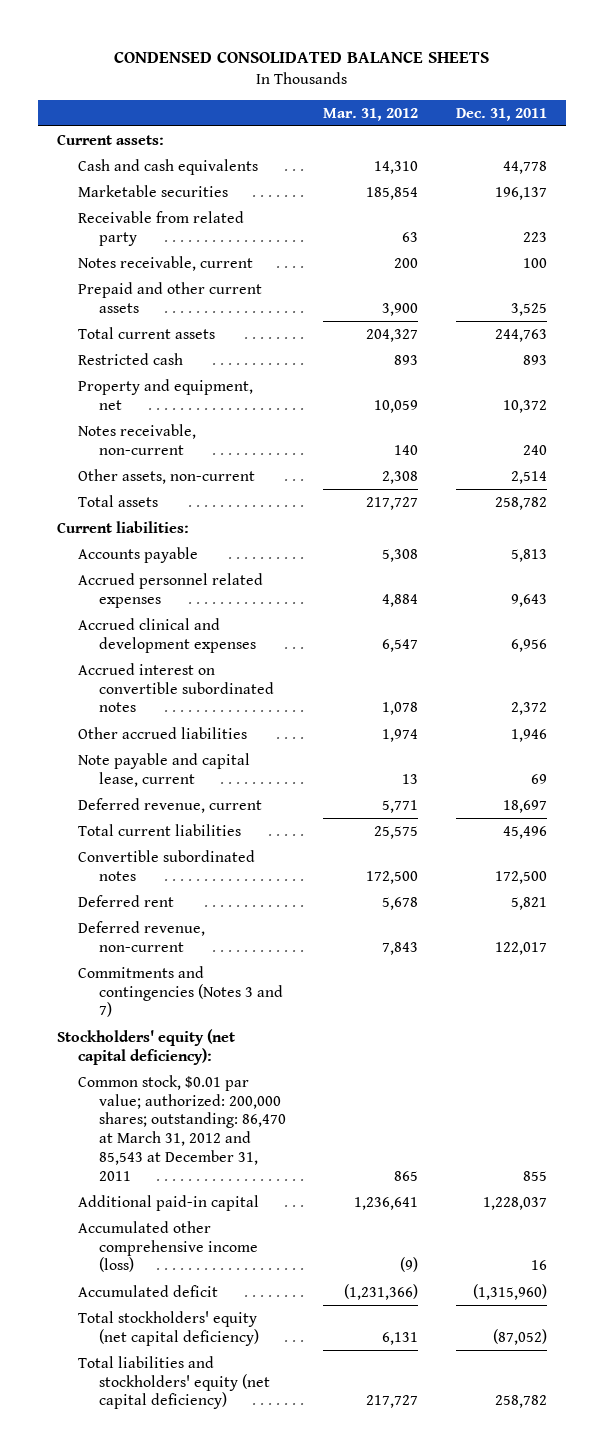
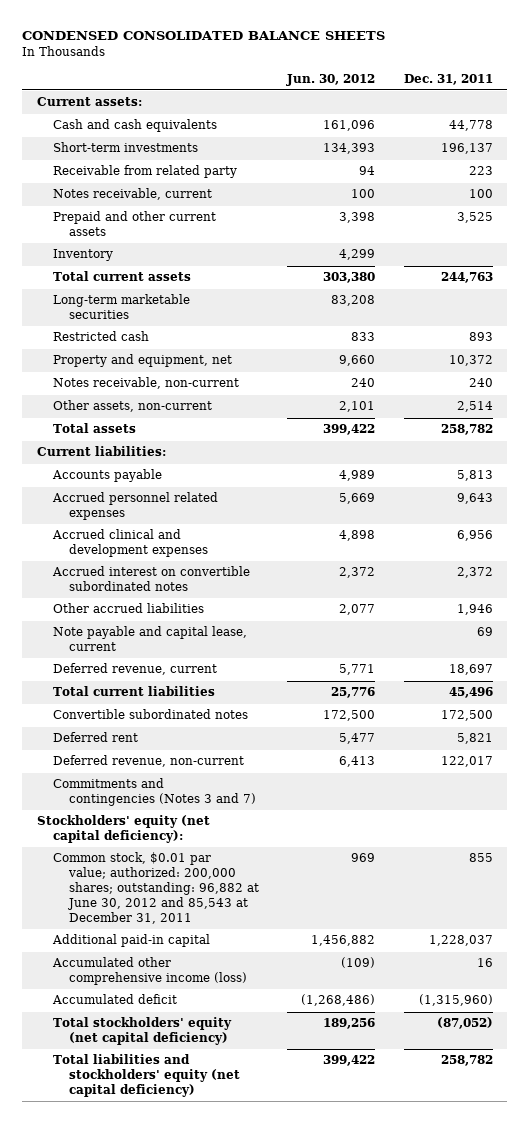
[323,107,419,121] Mar. 31, 2012 -> none
none -> [286,73,376,86] Jun. 30, 2012
[77,184,228,197] Marketable securities -> [52,142,198,153] Short-term investments
none -> [52,249,113,262] Inventory
none -> [52,294,190,320] Long-term marketable securities
[77,1074,286,1181] Common stock, $0.01 par value; authorized: 200,000 shares; outstanding: 86,470 at March 31, 2012 and 85,543 at December 31, 2011 -> [52,852,259,924] Common stock, $0.01 par value; authorized: 200,000 shares; outstanding: 96,882 at June 30, 2012 and 85,543 at December 31, 2011

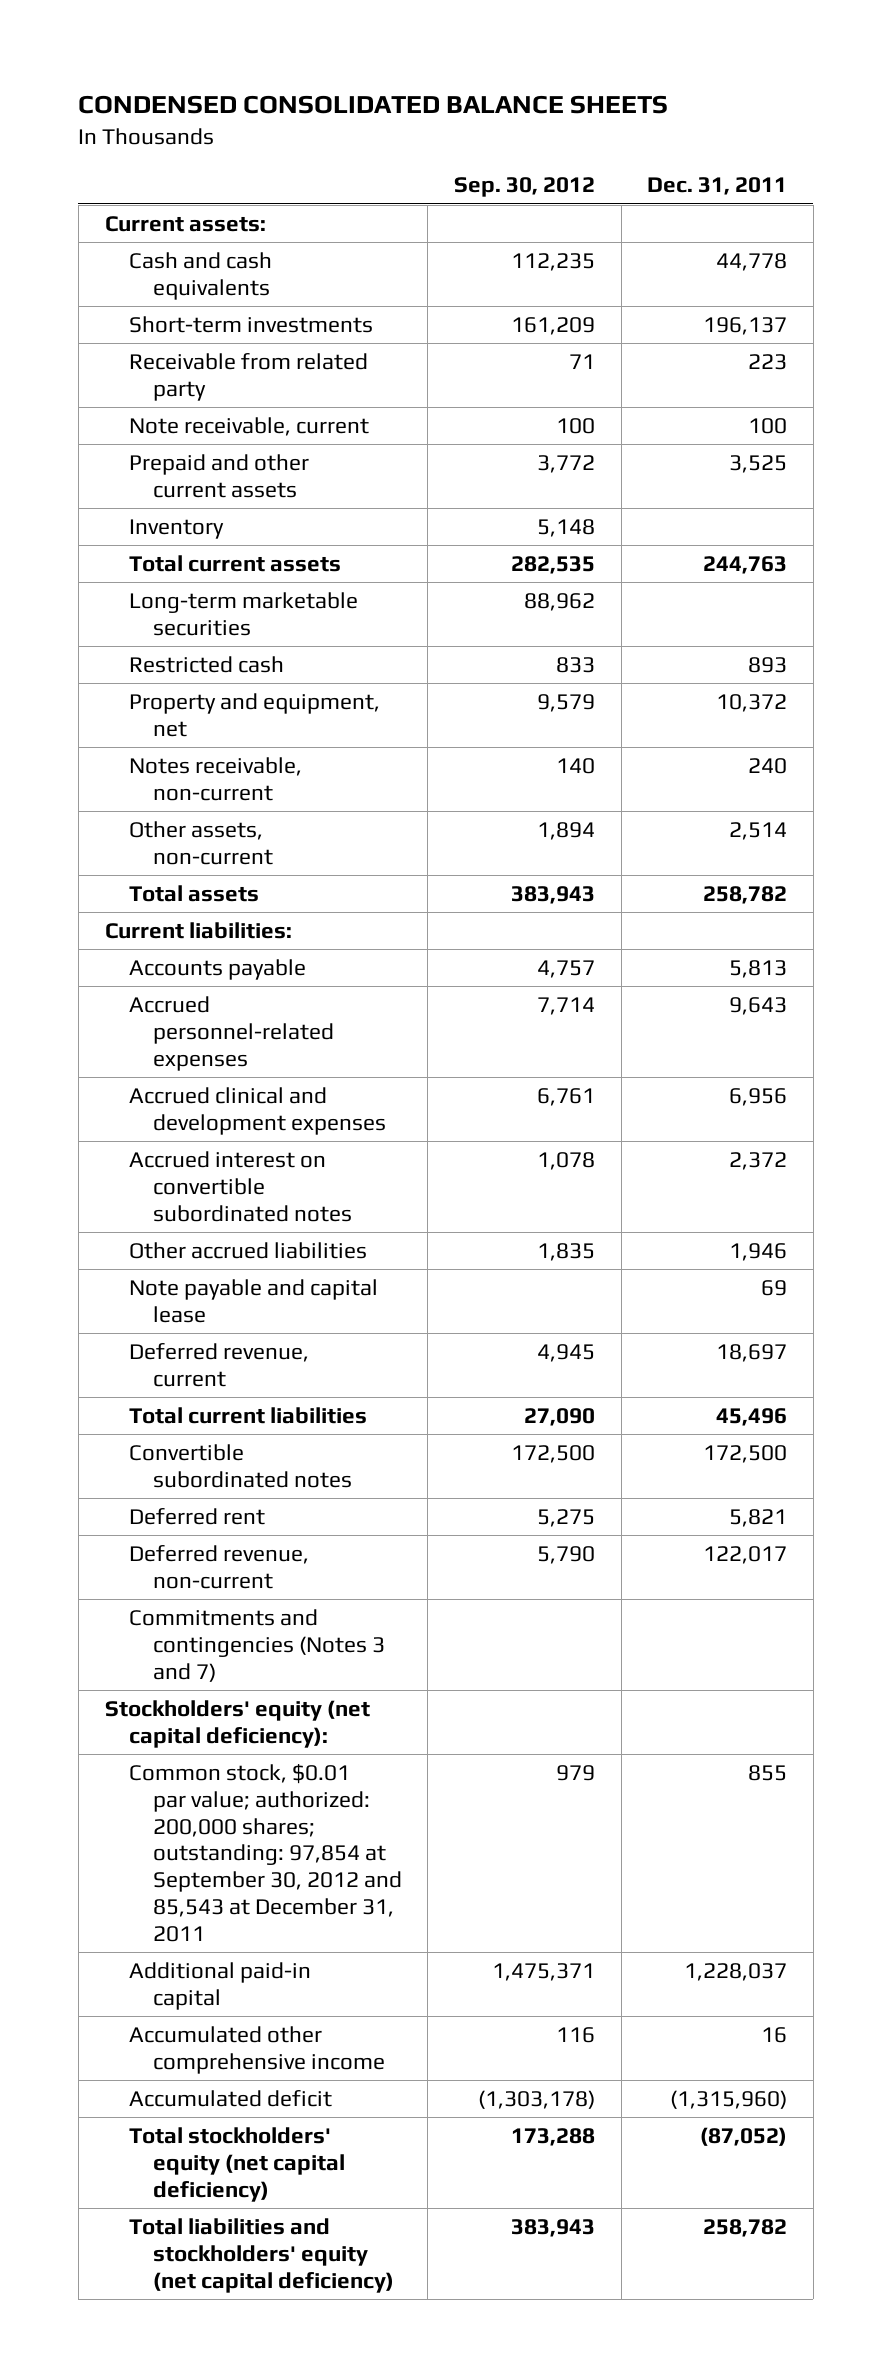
[286,73,376,86] Jun. 30, 2012 -> none
none -> [453,177,595,198] Sep. 30, 2012
[52,188,212,201] Notes receivable, current -> [128,416,369,436] Note receivable, current
[51,492,218,521] Accrued personnel related expenses -> [128,995,334,1071] Accrued personnel-related expenses
[52,626,247,652] Note payable and capital lease, current -> [128,1278,378,1323] Note payable and capital lease
[52,852,259,924] Common stock, $0.01 par value; authorized: 200,000 shares; outstanding: 96,882 at June 30, 2012 and 85,543 at December 31, 2011 -> [128,1763,402,1942] Common stock, $0.01 par value; authorized: 200,000 shares; outstanding: 97,854 at September 30, 2012 and 85,543 at December 31, 2011
[51,957,247,986] Accumulated other comprehensive income (loss) -> [128,2025,385,2074] Accumulated other comprehensive income

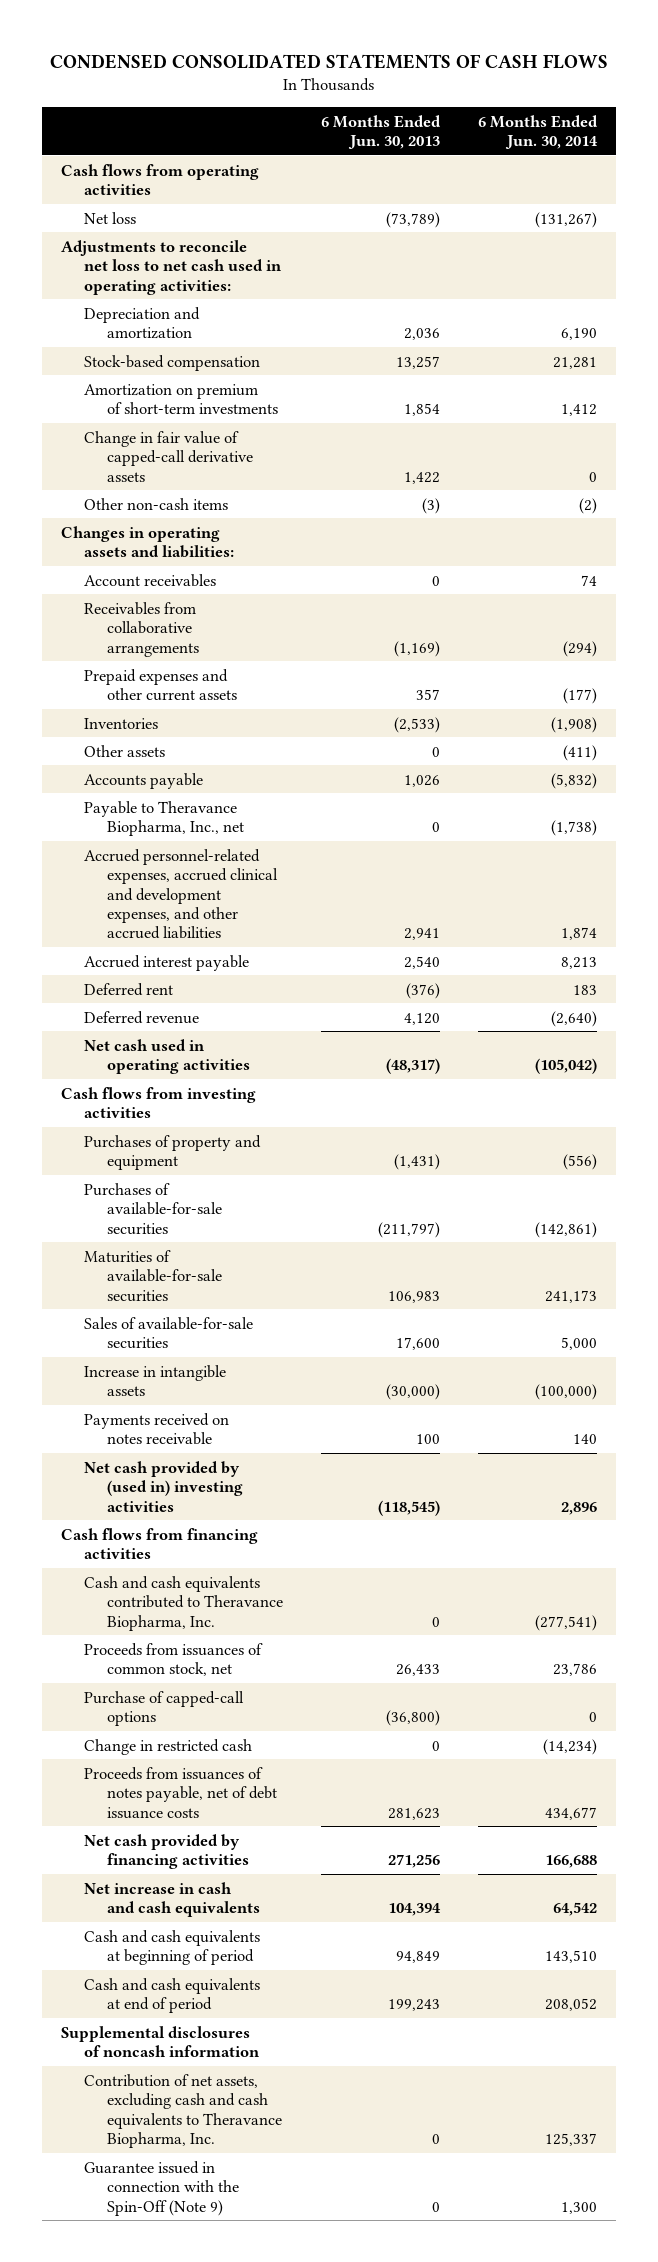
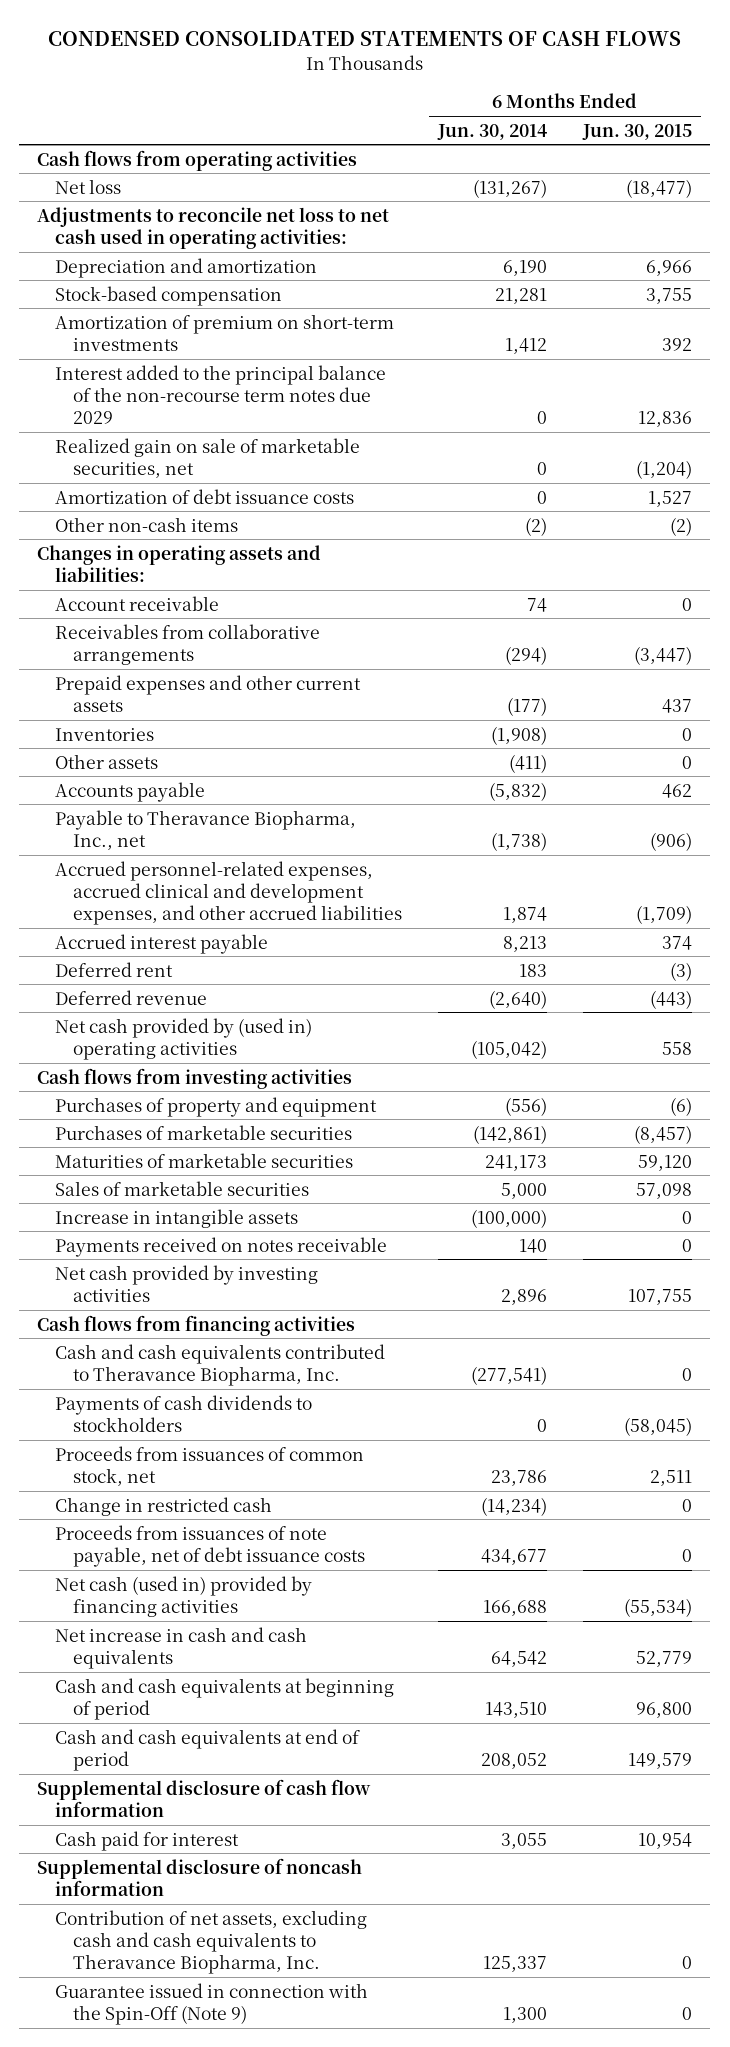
[320,114,441,150] 6 Months Ended Jun. 30, 2013 -> none
none -> [582,123,693,140] Jun. 30, 2015
[84,430,253,482] Change in fair value of capped-call derivative assets -> none
[84,383,278,415] Amortization on premium of short-term investments -> [55,313,395,351] Amortization of premium on short-term investments
none -> [55,364,387,424] Interest added to the principal balance of the non-recourse term notes due 2029
none -> [55,437,361,478] Realized gain on sale of marketable securities, net
none -> [55,488,355,504] Amortization of debt issuance costs
[84,573,217,587] Account receivables -> [55,595,220,611] Account receivable
[84,1038,250,1075] Net cash used in operating activities -> [55,1017,313,1060] Net cash provided by (used in) operating activities
[84,1182,222,1235] Purchases of available-for-sale securities -> [55,1124,353,1140] Purchases of marketable securities
[84,1249,222,1302] Maturities of available-for-sale securities -> [55,1152,354,1168] Maturities of marketable securities
[84,1316,254,1350] Sales of available-for-sale securities -> [55,1180,310,1196] Sales of marketable securities
[84,1460,243,1512] Net cash provided by (used in) investing activities -> [55,1264,319,1302] Net cash provided by investing activities
none -> [55,1394,313,1432] Payments of cash dividends to stockholders
[84,1690,245,1727] Purchase of capped-call options -> none
[84,1766,277,1819] Proceeds from issuances of notes payable, net of debt issuance costs -> [55,1524,366,1567] Proceeds from issuances of note payable, net of debt issuance costs
[84,1833,249,1870] Net cash provided by financing activities -> [55,1575,313,1617] Net cash (used in) provided by financing activities
none -> [37,1778,372,1817] Supplemental disclosure of cash flow information
none -> [55,1830,240,1851] Cash paid for interest
[61,2025,261,2058] Supplemental disclosures of noncash information -> [37,1857,363,1896] Supplemental disclosure of noncash information

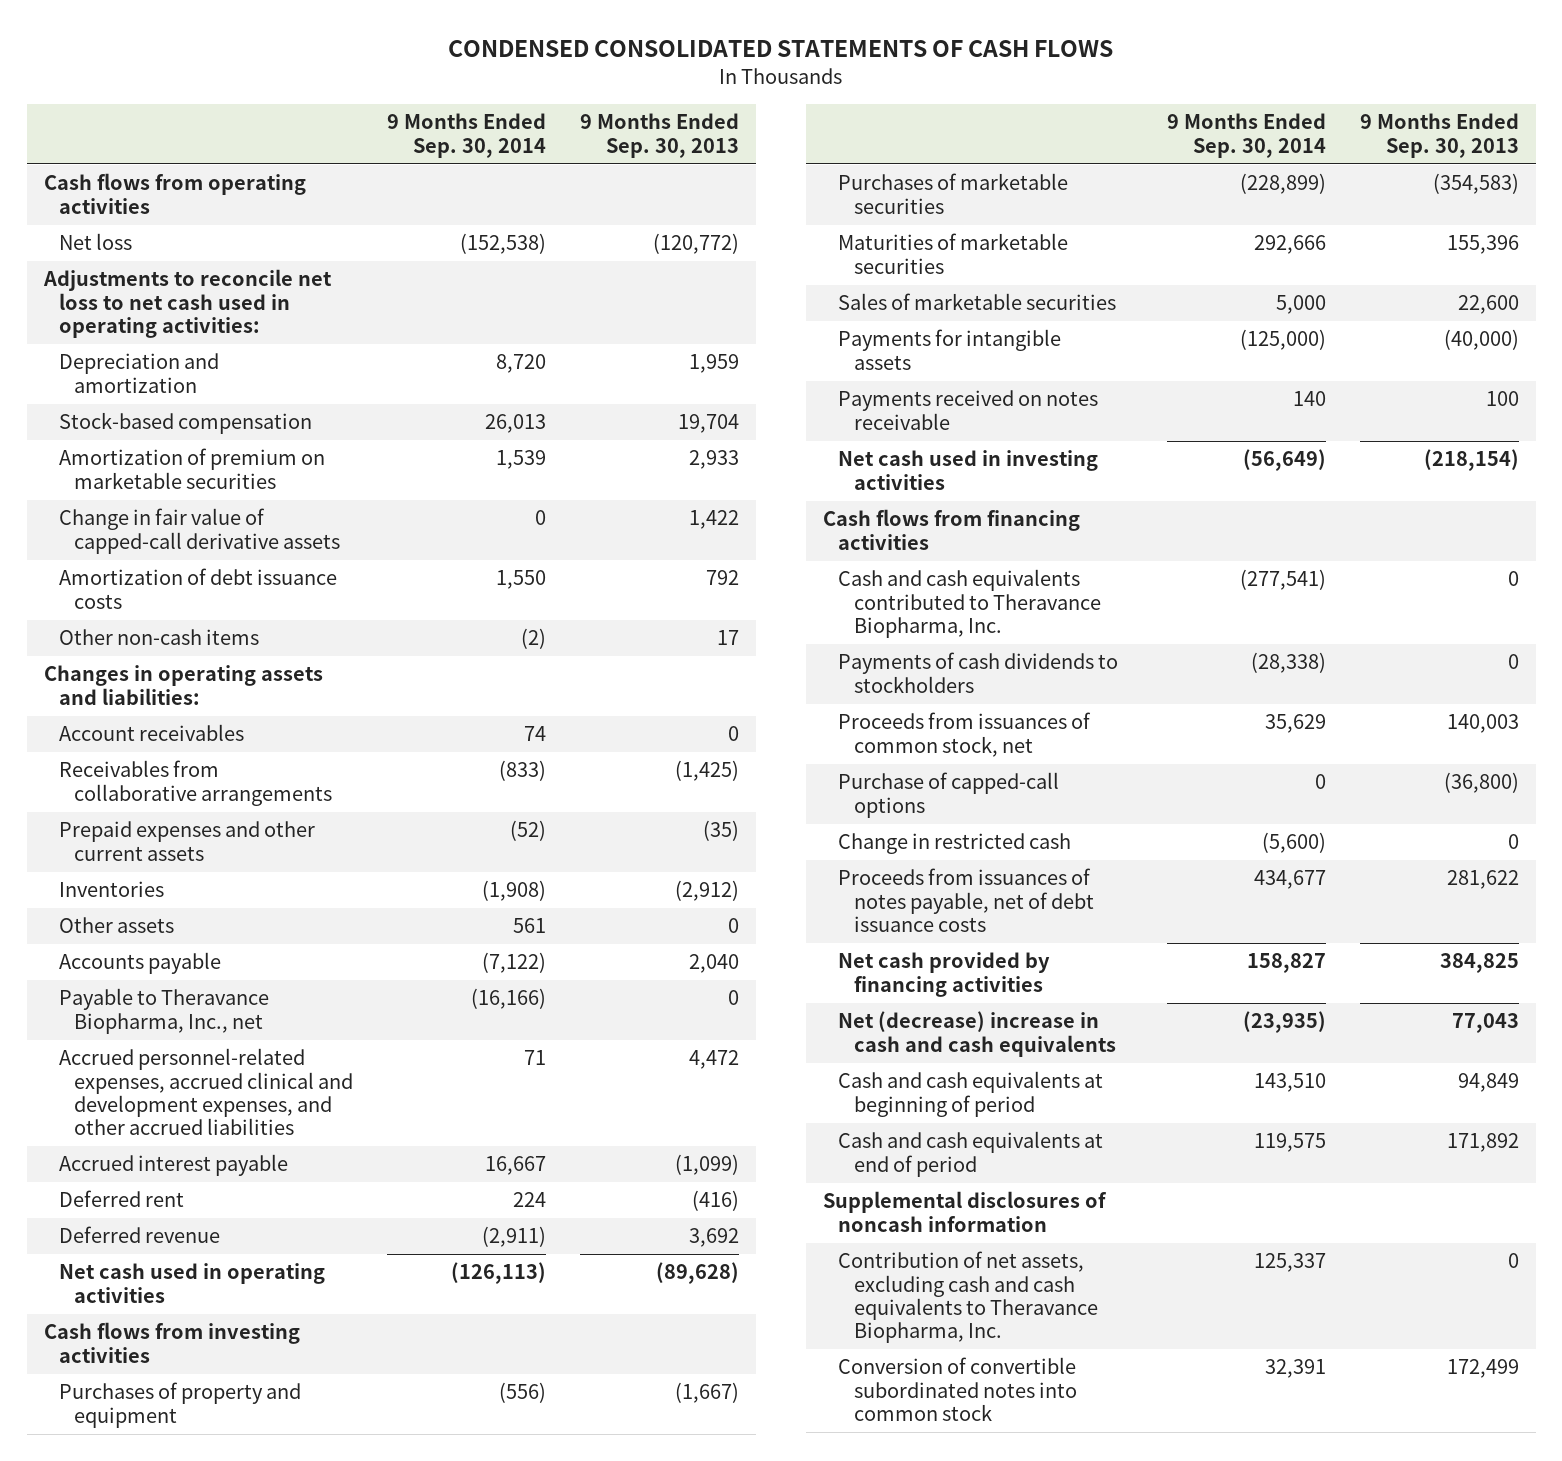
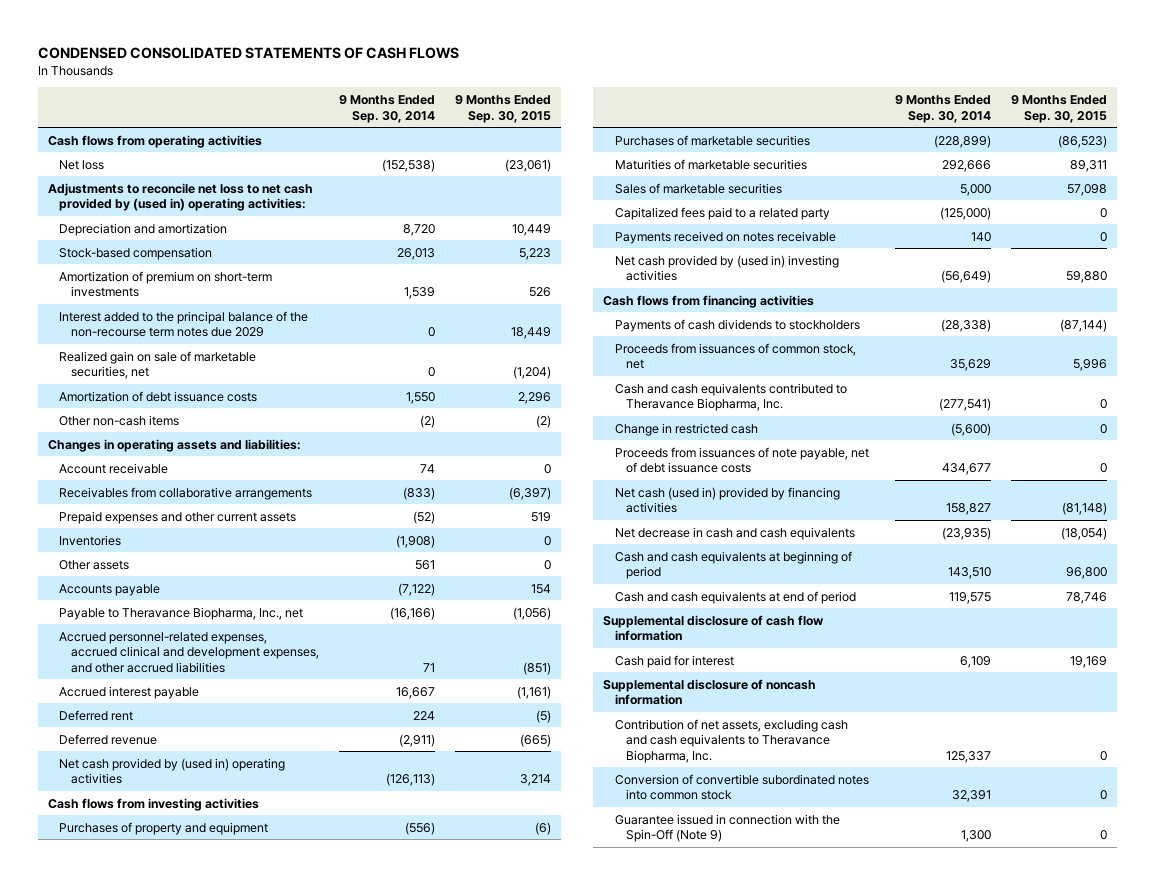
[580,113,740,158] 9 Months Ended Sep. 30, 2013 -> none
none -> [455,95,552,123] 9 Months Ended Sep. 30, 2015
[42,269,332,339] Adjustments to reconcile net loss to net cash used in operating activities: -> [47,182,313,212] Adjustments to reconcile net loss to net cash provided by (used in) operating activities:
[59,508,341,554] Change in fair value of capped-call derivative assets -> none
[59,448,326,489] Amortization of premium on marketable securities -> [59,270,273,298] Amortization of premium on short-term investments
none -> [59,310,309,338] Interest added to the principal balance of the non-recourse term notes due 2029
none -> [59,350,257,380] Realized gain on sale of marketable securities, net
[59,724,245,742] Account receivables -> [59,462,169,474] Account receivable
[59,1263,326,1303] Net cash used in operating activities -> [59,757,286,785] Net cash provided by (used in) operating activities
[838,329,1062,370] Payments for intangible assets -> [614,206,830,220] Capitalized fees paid to a related party
[838,450,1099,490] Net cash used in investing activities -> [614,254,839,282] Net cash provided by (used in) investing activities
[838,772,1060,818] Purchase of capped-call options -> none
[838,569,1101,639] Cash and cash equivalents contributed to Theravance Biopharma, Inc. -> [614,382,847,412] Cash and cash equivalents contributed to Theravance Biopharma, Inc.
[838,868,1094,933] Proceeds from issuances of notes payable, net of debt issuance costs -> [614,446,869,474] Proceeds from issuances of note payable, net of debt issuance costs
[838,952,1051,997] Net cash provided by financing activities -> [614,486,840,514] Net cash (used in) provided by financing activities
[838,1011,1116,1057] Net (decrease) increase in cash and cash equivalents -> [614,526,855,540] Net decrease in cash and cash equivalents
none -> [603,614,825,642] Supplemental disclosure of cash flow information
none -> [614,654,734,668] Cash paid for interest
[822,1191,1107,1232] Supplemental disclosures of noncash information -> [603,678,817,706] Supplemental disclosure of noncash information
none -> [614,813,840,843] Guarantee issued in connection with the Spin-Off (Note 9)

